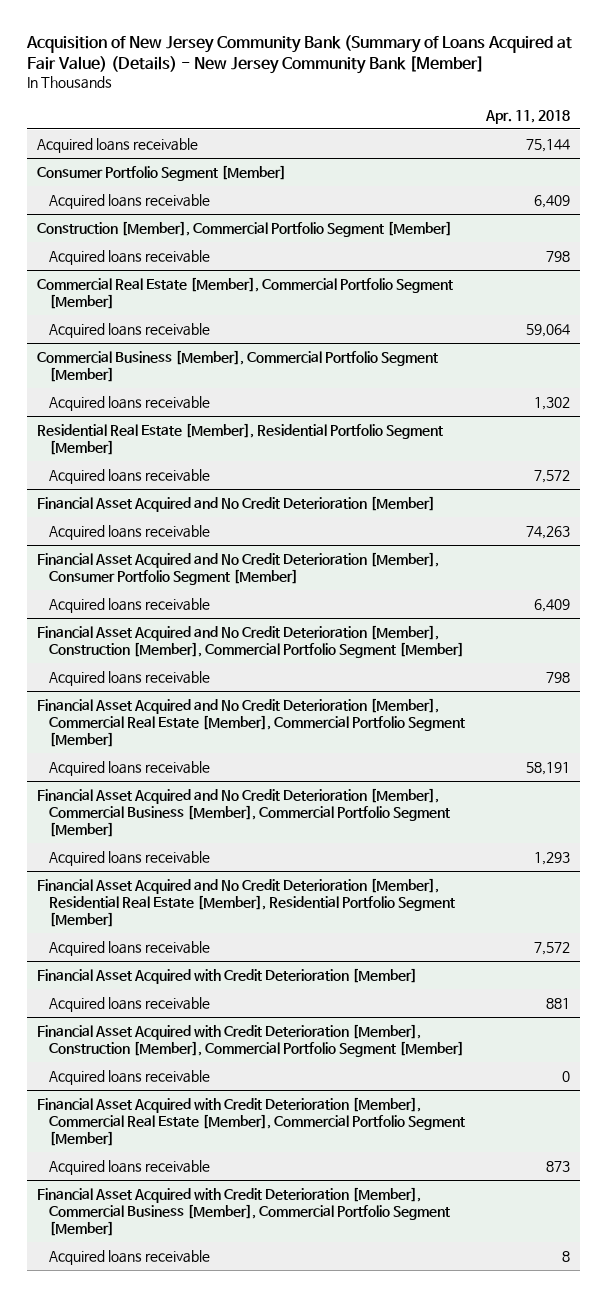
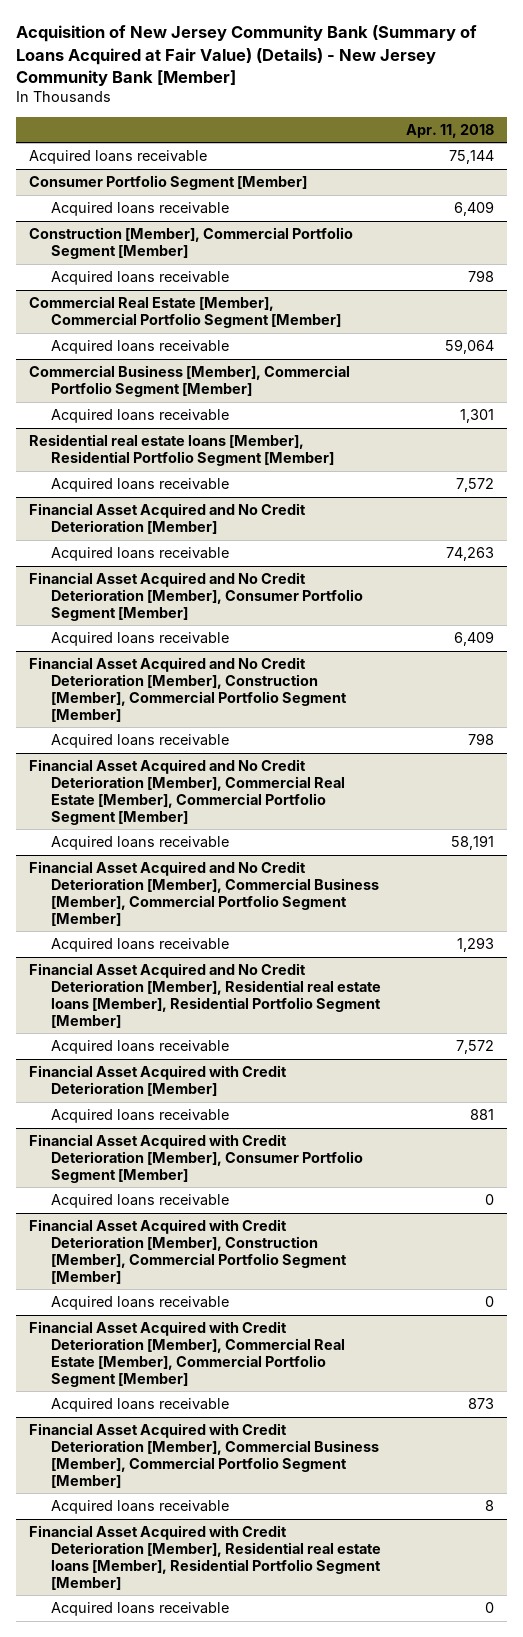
[533,396,570,410] 1,302 -> [460,409,495,424] 1,301
[37,422,444,456] Residential Real Estate [Member], Residential Portfolio Segment [Member] -> [28,434,335,466] Residential real estate loans [Member], Residential Portfolio Segment [Member]
[37,877,455,928] Financial Asset Acquired and No Credit Deterioration [Member], Residential Real Estate [Member], Residential Portfolio Segment [Member] -> [28,963,382,1028] Financial Asset Acquired and No Credit Deterioration [Member], Residential real estate loans [Member], Residential Portfolio Segment [Member]
none -> [28,1134,364,1183] Financial Asset Acquired with Credit Deterioration [Member], Consumer Portfolio Segment [Member]
none -> [51,1194,230,1209] Acquired loans receivable
none -> [28,1525,382,1590] Financial Asset Acquired with Credit Deterioration [Member], Residential real estate loans [Member], Residential Portfolio Segment [Member]
none -> [51,1602,230,1617] Acquired loans receivable

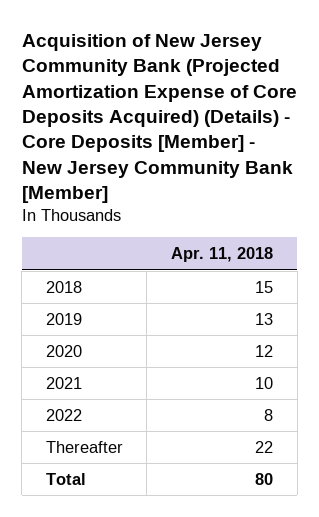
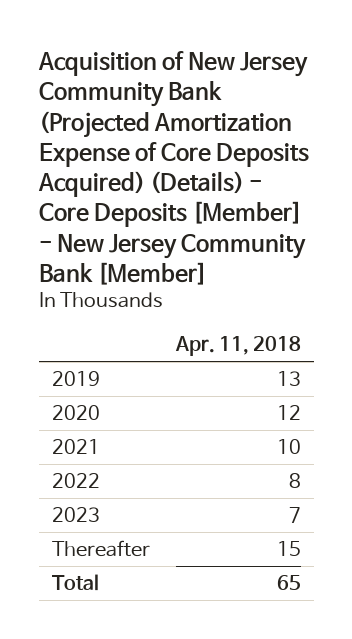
[45,280,82,293] 2018 -> none
none -> [51,507,100,523] 2023
[255,440,274,453] 22 -> [276,541,301,557] 15
[255,472,274,485] 80 -> [276,575,301,591] 65

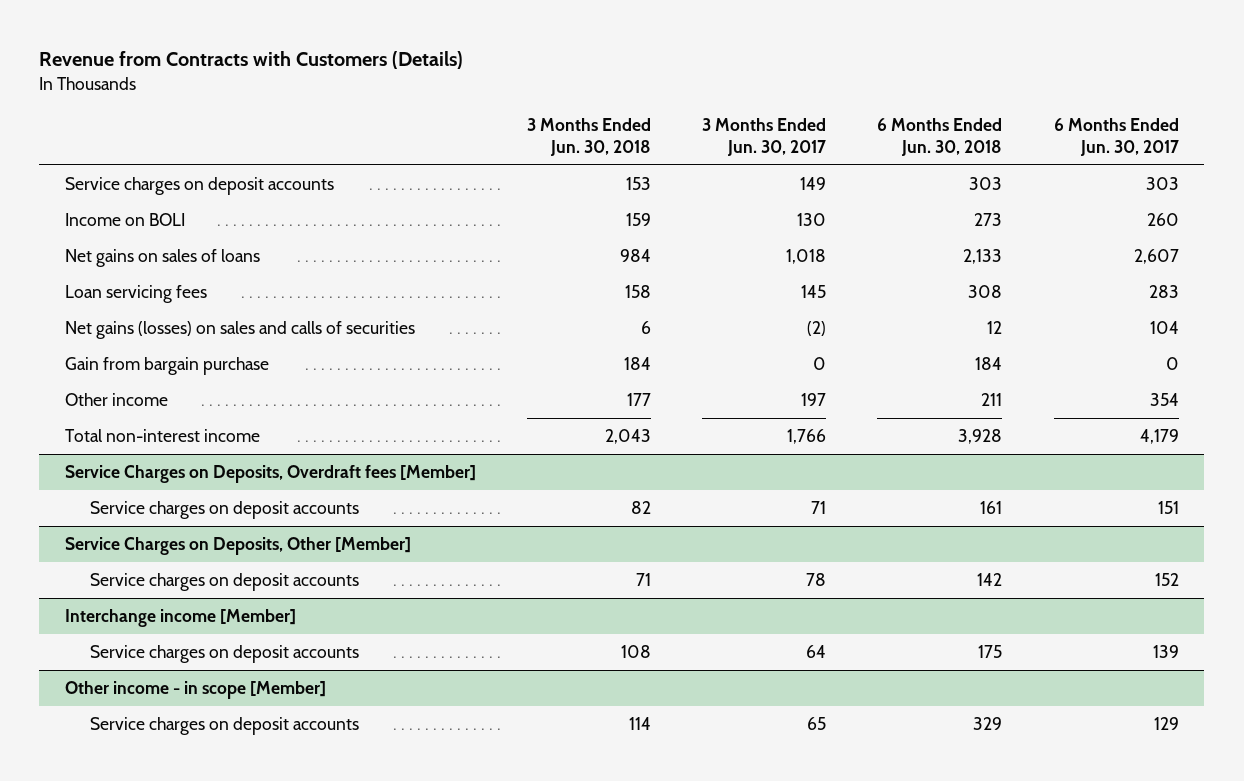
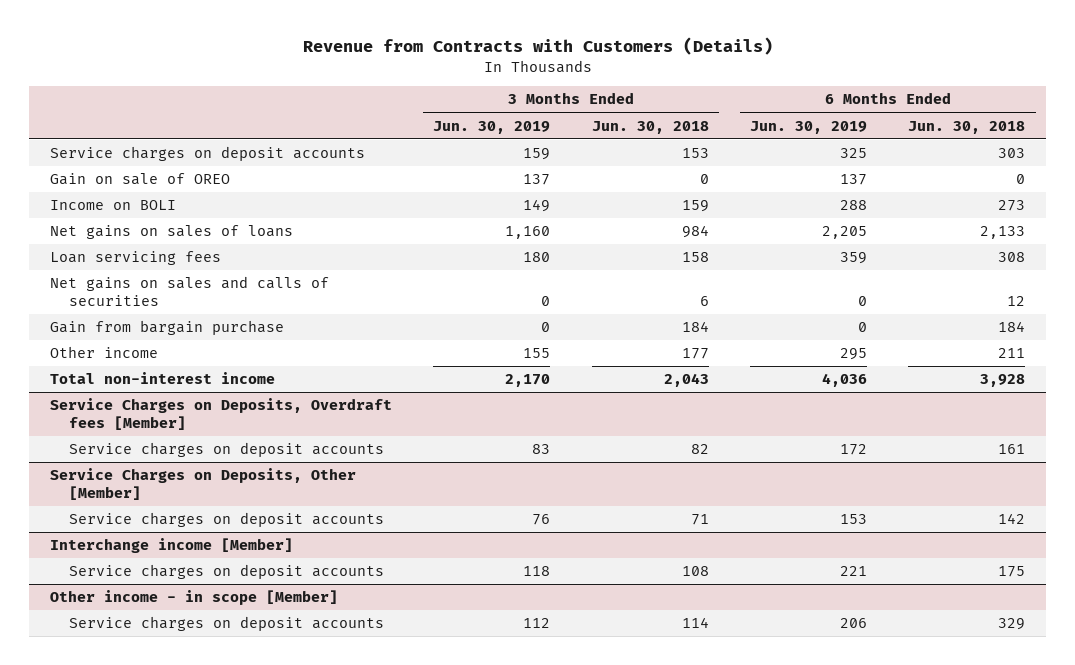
[702,118,827,157] 3 Months Ended Jun. 30, 2017 -> none
[1053,118,1179,157] 6 Months Ended Jun. 30, 2017 -> none
none -> [433,120,551,134] Jun. 30, 2019
none -> [749,120,867,134] Jun. 30, 2019
none -> [50,173,231,186] Gain on sale of OREO
[64,320,415,339] Net gains (losses) on sales and calls of securities -> [50,276,330,306] Net gains on sales and calls of securities

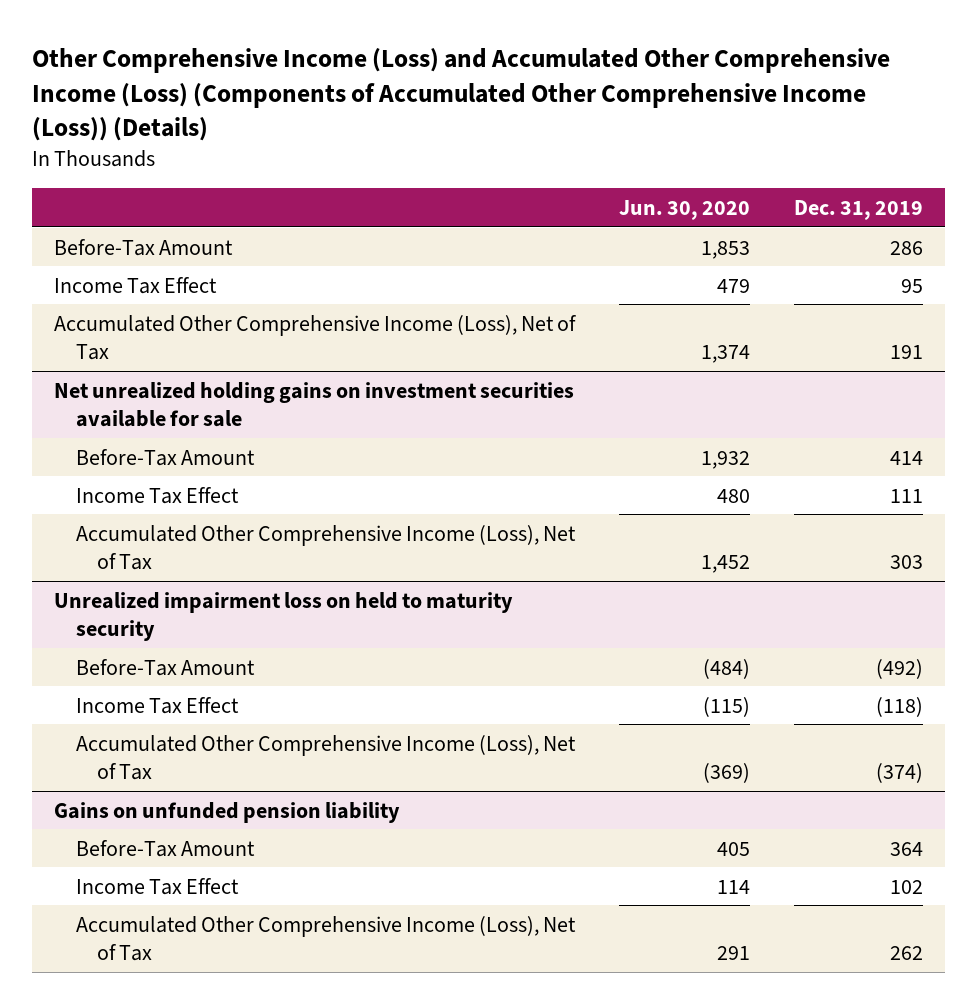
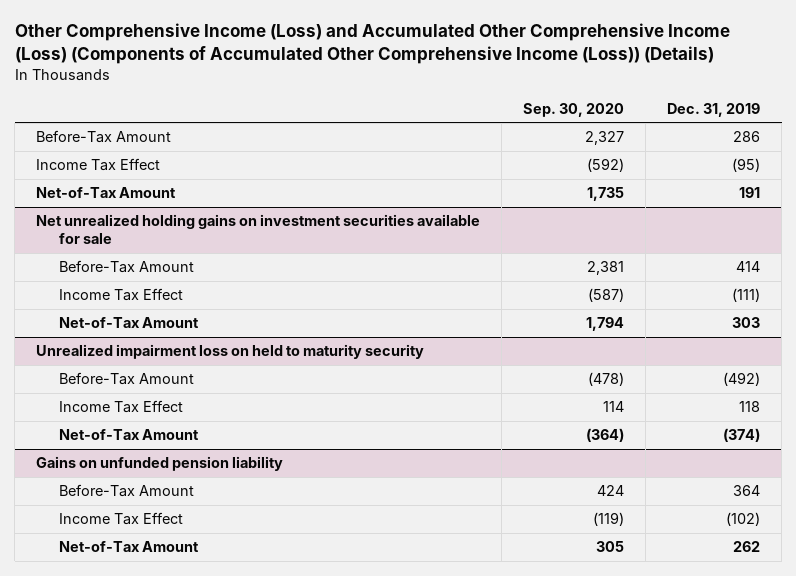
[619,199,751,220] Jun. 30, 2020 -> none
none -> [523,103,625,118] Sep. 30, 2020
[901,278,924,293] 95 -> [732,158,761,173] (95)
[54,314,578,360] Accumulated Other Comprehensive Income (Loss), Net of Tax -> [36,187,177,199] Net-of-Tax Amount
[890,488,924,503] 111 -> [732,288,761,303] (111)
[75,524,576,570] Accumulated Other Comprehensive Income (Loss), Net of Tax -> [58,317,199,329] Net-of-Tax Amount
[876,696,924,717] (118) -> [739,401,761,413] 118
[75,734,576,780] Accumulated Other Comprehensive Income (Loss), Net of Tax -> [58,429,199,441] Net-of-Tax Amount
[890,879,924,894] 102 -> [726,512,761,527] (102)
[75,915,576,961] Accumulated Other Comprehensive Income (Loss), Net of Tax -> [58,541,199,553] Net-of-Tax Amount

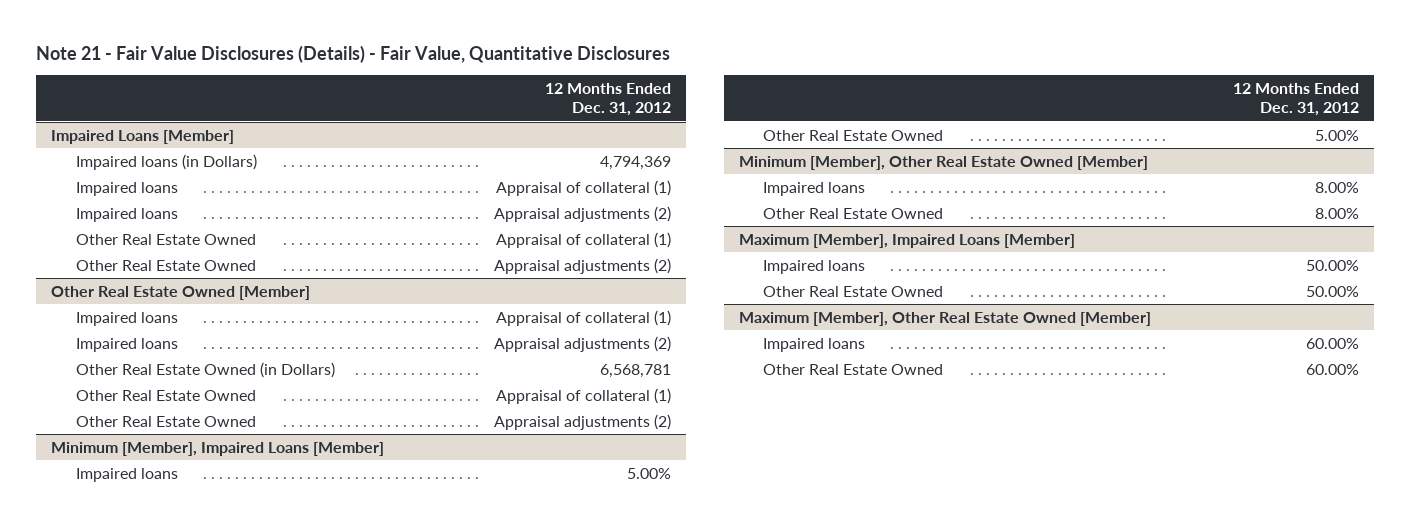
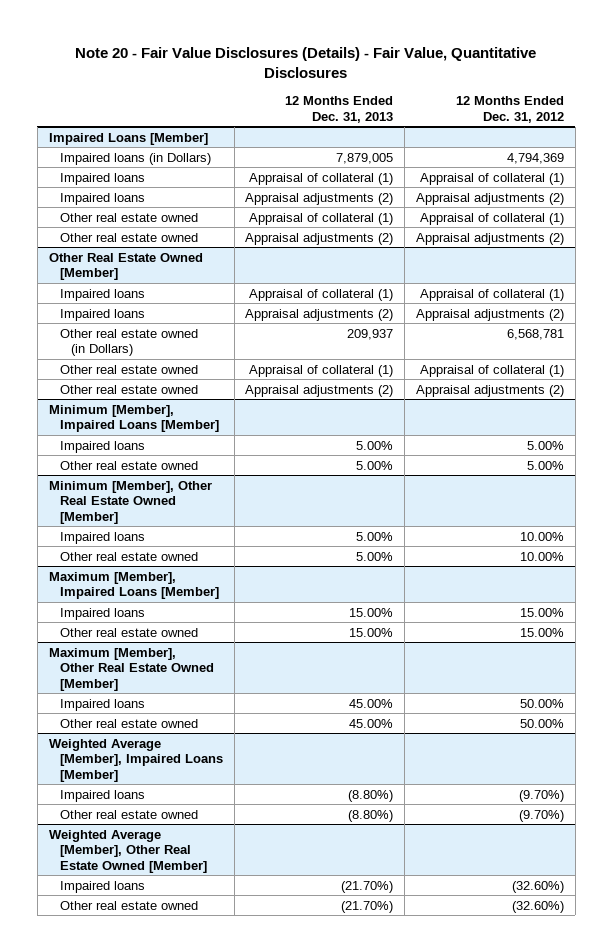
[36,45,671,64] Note 21 - Fair Value Disclosures (Details) - Fair Value, Quantitative Disclosures -> [75,46,537,78] Note 20 - Fair Value Disclosures (Details) - Fair Value, Quantitative Disclosures
none -> [285,96,394,123] 12 Months Ended Dec. 31, 2013
[75,233,256,245] Other Real Estate Owned -> [59,212,198,222] Other real estate owned
[75,259,256,271] Other Real Estate Owned -> [59,232,198,242] Other real estate owned
[75,361,335,378] Other Real Estate Owned (in Dollars) -> [59,328,198,357] Other real estate owned (in Dollars)
[75,389,256,401] Other Real Estate Owned -> [59,364,198,374] Other real estate owned
[75,415,256,427] Other Real Estate Owned -> [59,384,198,394] Other real estate owned
[763,129,944,141] Other Real Estate Owned -> [59,460,198,470] Other real estate owned
[1314,181,1359,193] 8.00% -> [519,531,564,541] 10.00%
[763,207,944,219] Other Real Estate Owned -> [59,551,198,561] Other real estate owned
[1314,207,1359,219] 8.00% -> [519,551,564,561] 10.00%
[1305,259,1359,271] 50.00% -> [519,607,564,617] 15.00%
[763,285,944,297] Other Real Estate Owned -> [59,627,198,637] Other real estate owned
[1305,285,1359,297] 50.00% -> [519,627,564,637] 15.00%
[1305,337,1359,349] 60.00% -> [519,698,564,708] 50.00%
[763,363,944,375] Other Real Estate Owned -> [59,718,198,728] Other real estate owned
[1305,363,1359,375] 60.00% -> [519,718,564,728] 50.00%
none -> [48,738,223,782] Weighted Average [Member], Impaired Loans [Member]
none -> [59,789,145,802] Impaired loans
none -> [59,809,198,819] Other real estate owned
none -> [48,829,207,873] Weighted Average [Member], Other Real Estate Owned [Member]
none -> [59,880,145,893] Impaired loans
none -> [59,900,198,910] Other real estate owned

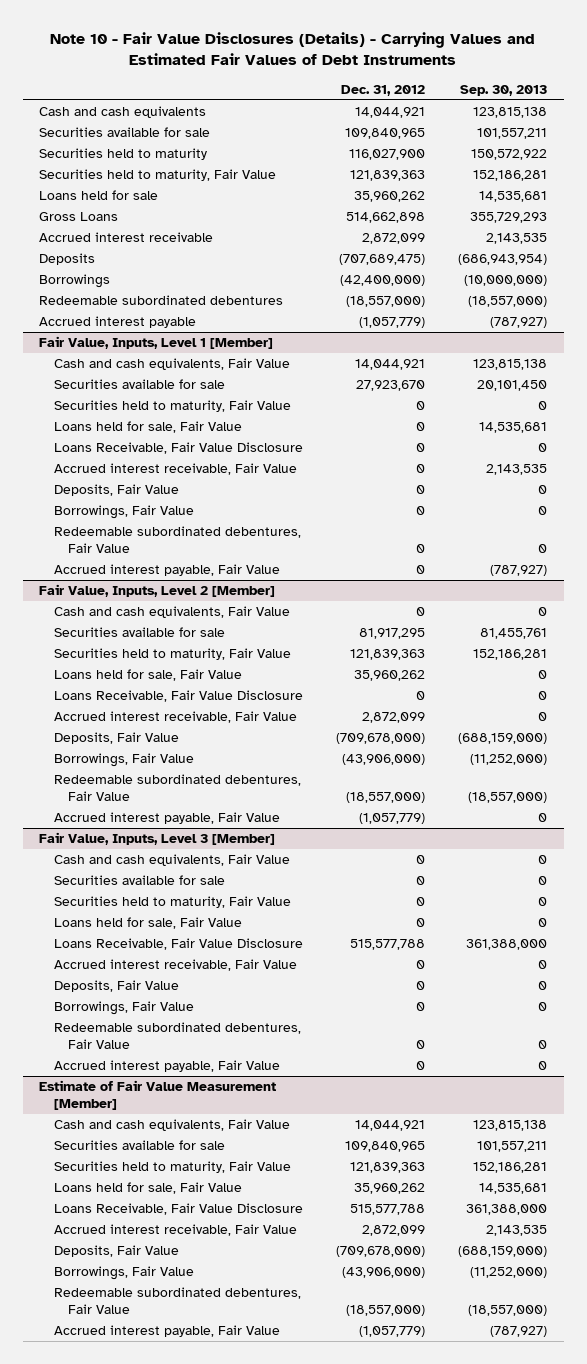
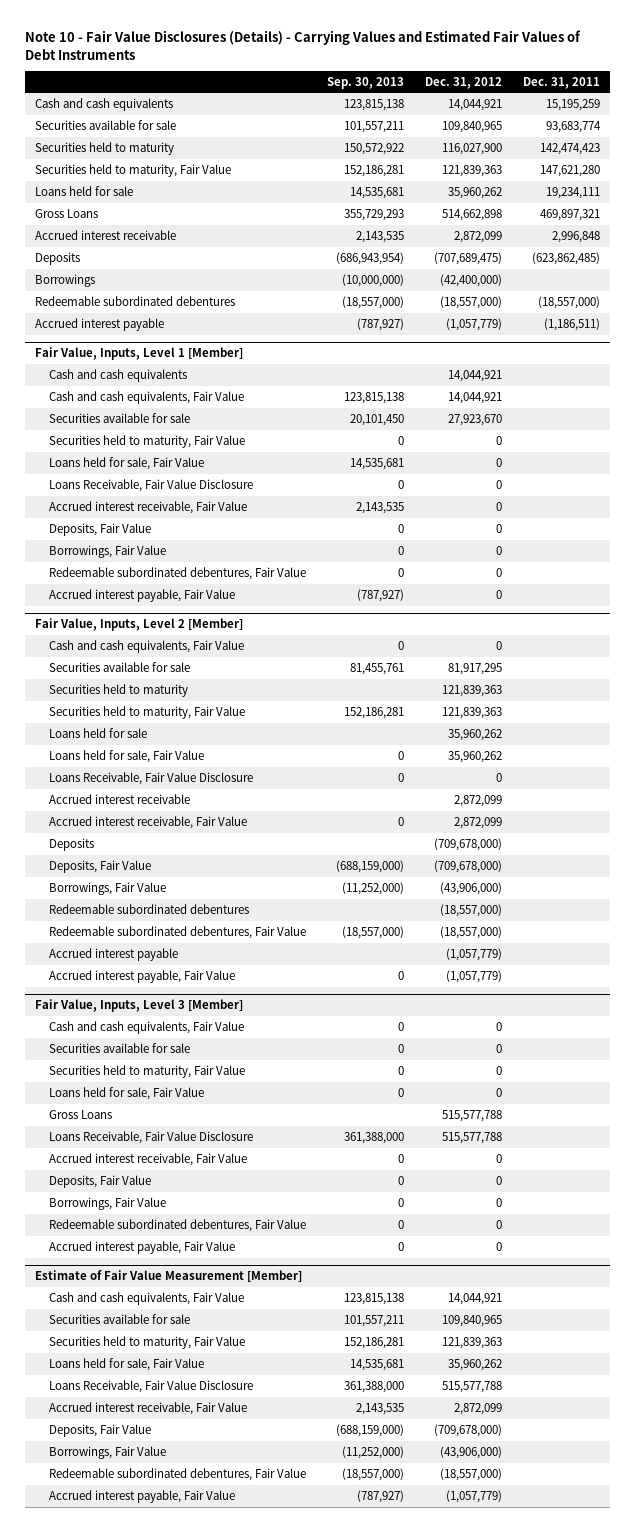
none -> [522,76,600,89] Dec. 31, 2011
none -> [48,368,187,382] Cash and cash equivalents
none -> [48,683,188,697] Securities held to maturity
none -> [48,727,147,738] Loans held for sale
none -> [48,793,190,804] Accrued interest receivable
none -> [48,837,94,851] Deposits
none -> [48,903,249,914] Redeemable subordinated debentures
none -> [48,947,178,961] Accrued interest payable
none -> [48,1109,112,1119] Gross Loans

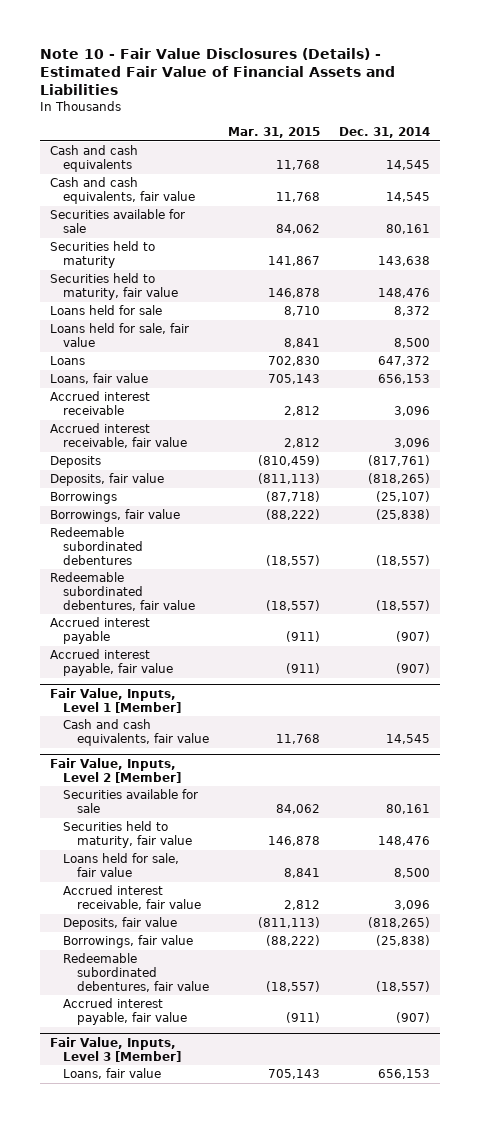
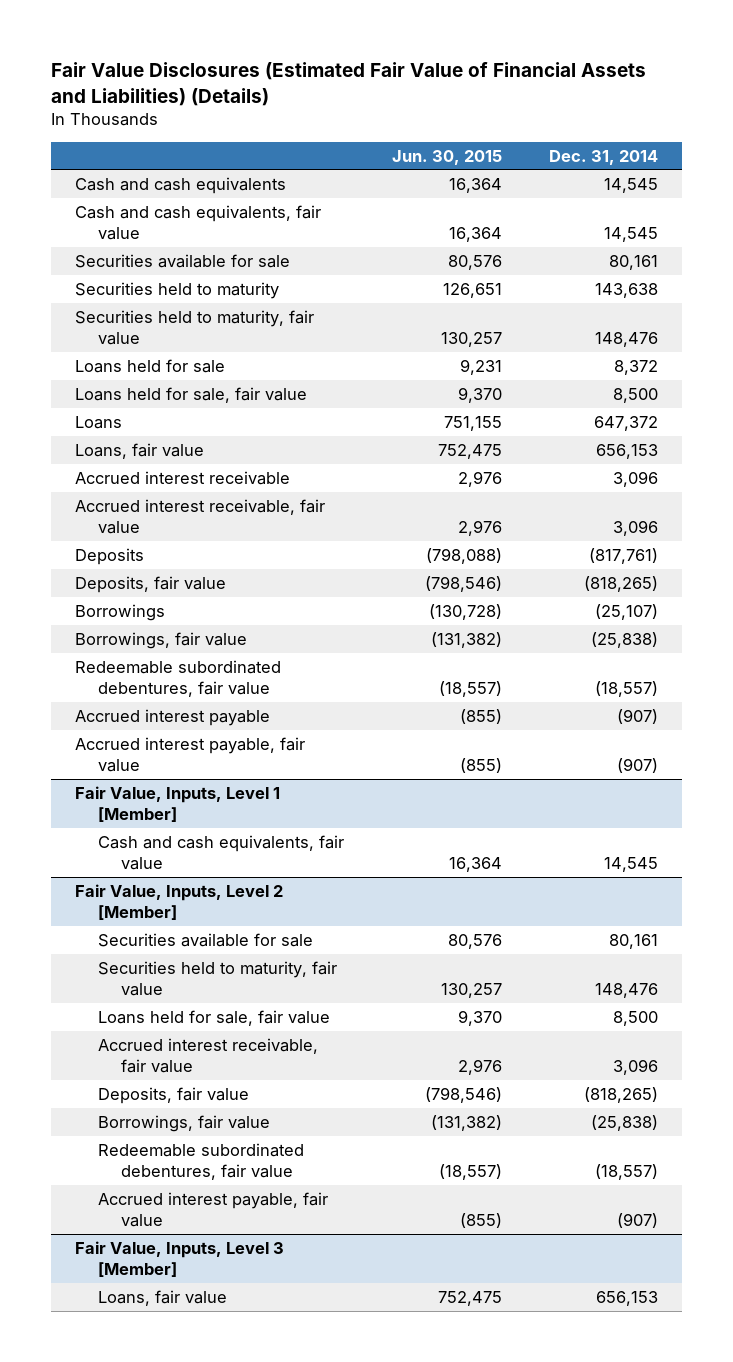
[40,47,396,96] Note 10 - Fair Value Disclosures (Details) - Estimated Fair Value of Financial Assets and Liabilities -> [50,61,646,106] Fair Value Disclosures (Estimated Fair Value of Financial Assets and Liabilities) (Details)
[227,127,320,139] Mar. 31, 2015 -> none
none -> [391,149,502,165] Jun. 30, 2015
[49,527,144,565] Redeemable subordinated debentures -> none

